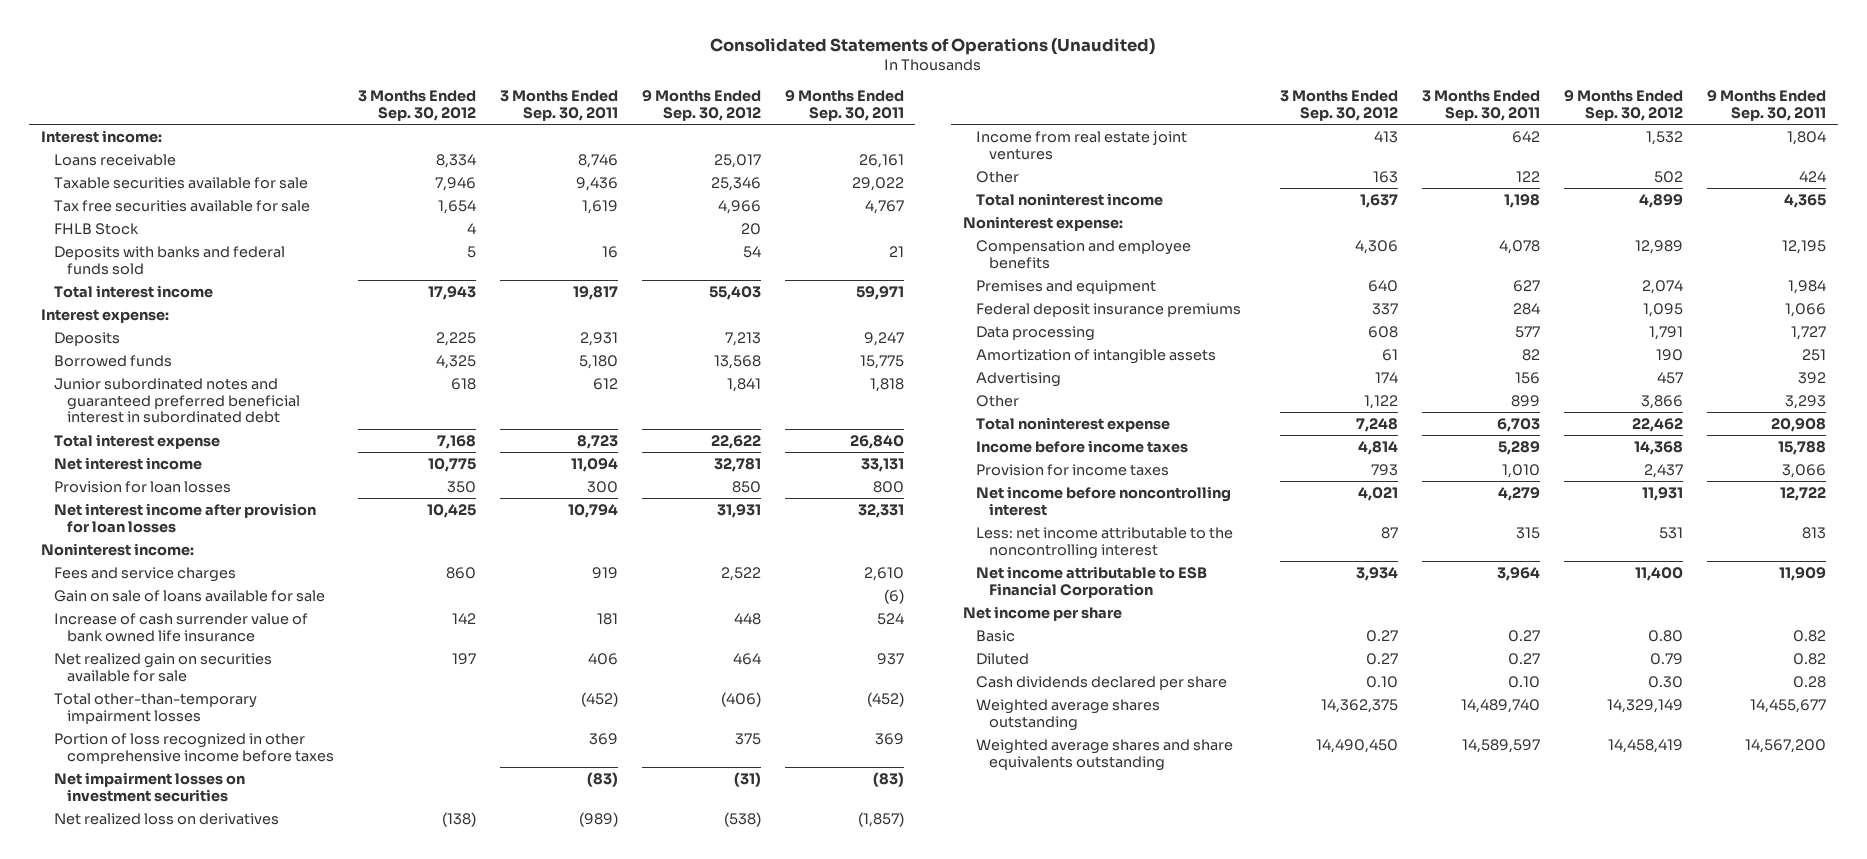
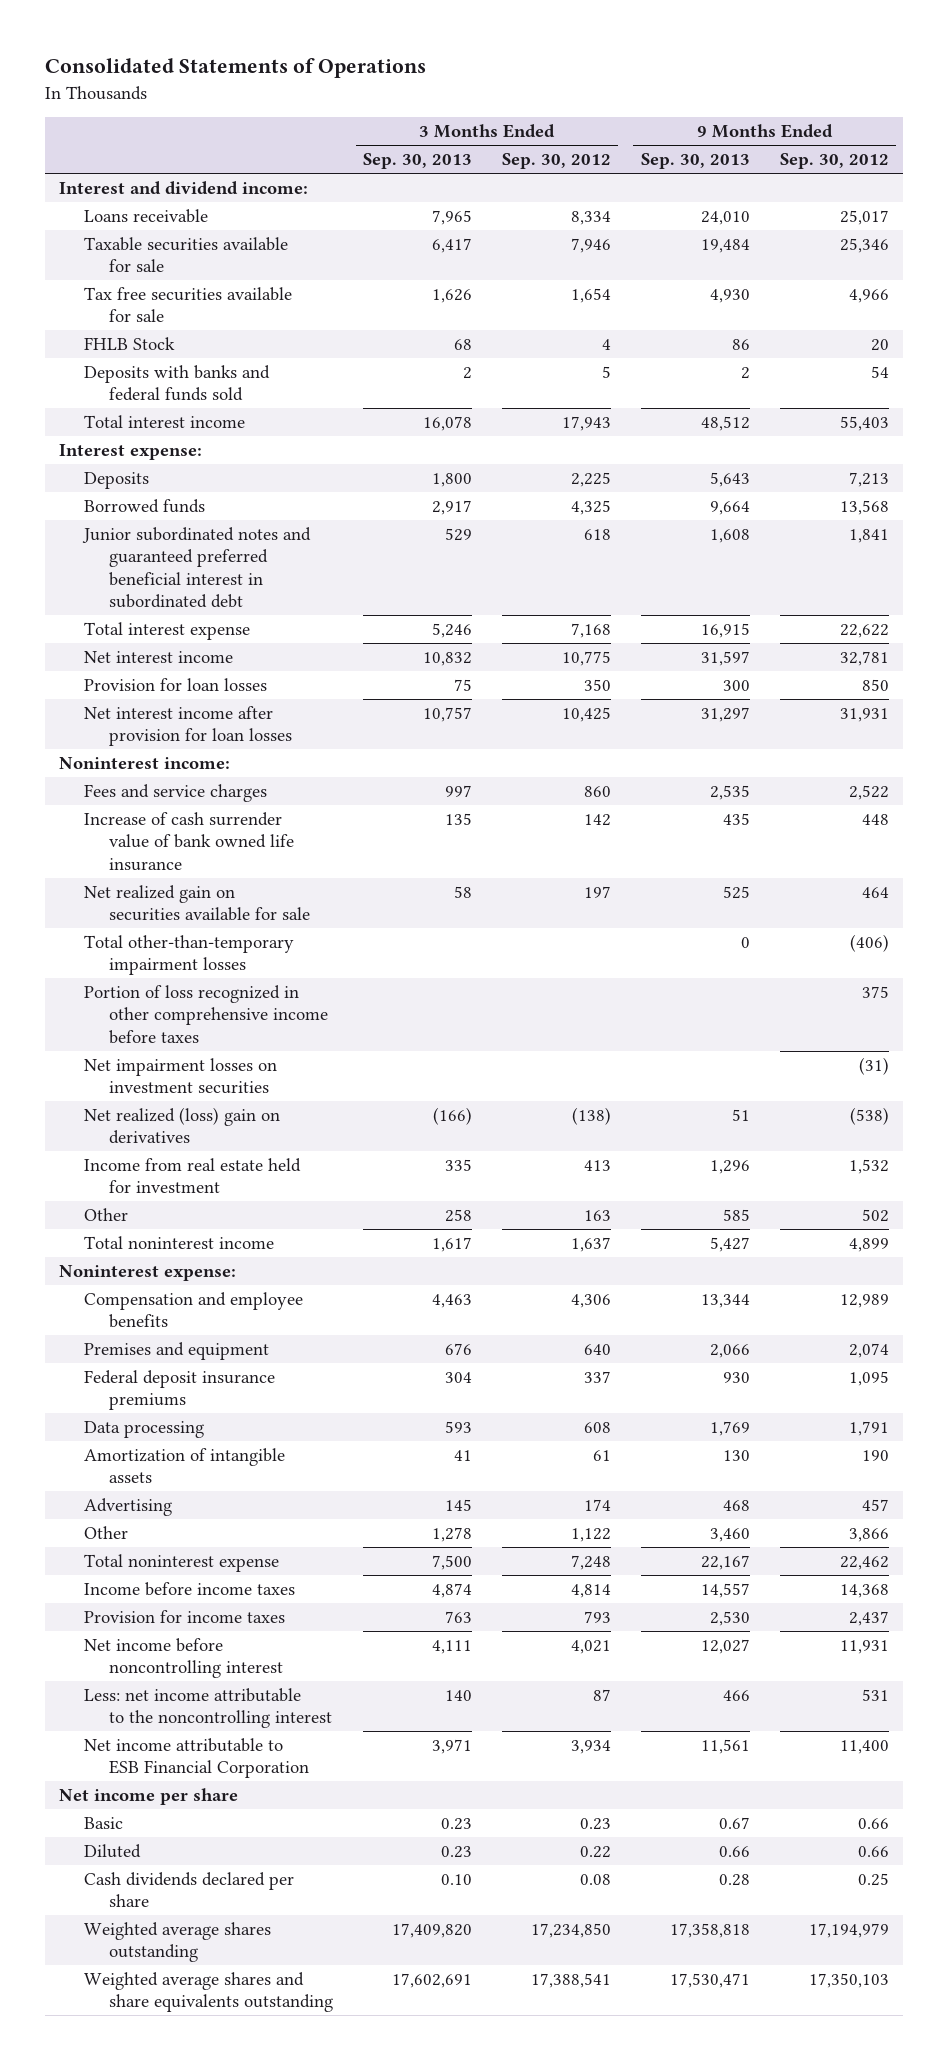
[710,37,1156,55] Consolidated Statements of Operations (Unaudited) -> [44,58,426,79] Consolidated Statements of Operations
[499,90,618,122] 3 Months Ended Sep. 30, 2011 -> none
[784,90,904,122] 9 Months Ended Sep. 30, 2011 -> none
none -> [363,153,473,170] Sep. 30, 2013
none -> [640,153,750,170] Sep. 30, 2013
[40,129,162,143] Interest income: -> [59,181,309,196] Interest and dividend income:
[53,589,325,602] Gain on sale of loans available for sale -> none
[53,812,279,825] Net realized loss on derivatives -> [84,1107,281,1145] Net realized (loss) gain on derivatives
[976,130,1188,160] Income from real estate joint ventures -> [84,1158,302,1194] Income from real estate held for investment
[1366,629,1399,642] 0.27 -> [579,1818,611,1831] 0.23
[1648,629,1684,642] 0.80 -> [857,1818,889,1830] 0.66
[1366,652,1399,665] 0.27 -> [579,1846,611,1859] 0.22
[1650,652,1684,665] 0.79 -> [857,1846,889,1858] 0.66
[1366,675,1399,688] 0.10 -> [579,1874,611,1886] 0.08
[1648,675,1684,688] 0.30 -> [857,1873,889,1887] 0.25
[1321,698,1399,713] 14,362,375 -> [530,1923,611,1939] 17,234,850
[1607,698,1684,713] 14,329,149 -> [808,1923,889,1939] 17,194,979
[1316,738,1399,753] 14,490,450 -> [530,1973,611,1989] 17,388,541
[1608,738,1684,753] 14,458,419 -> [808,1973,889,1989] 17,350,103

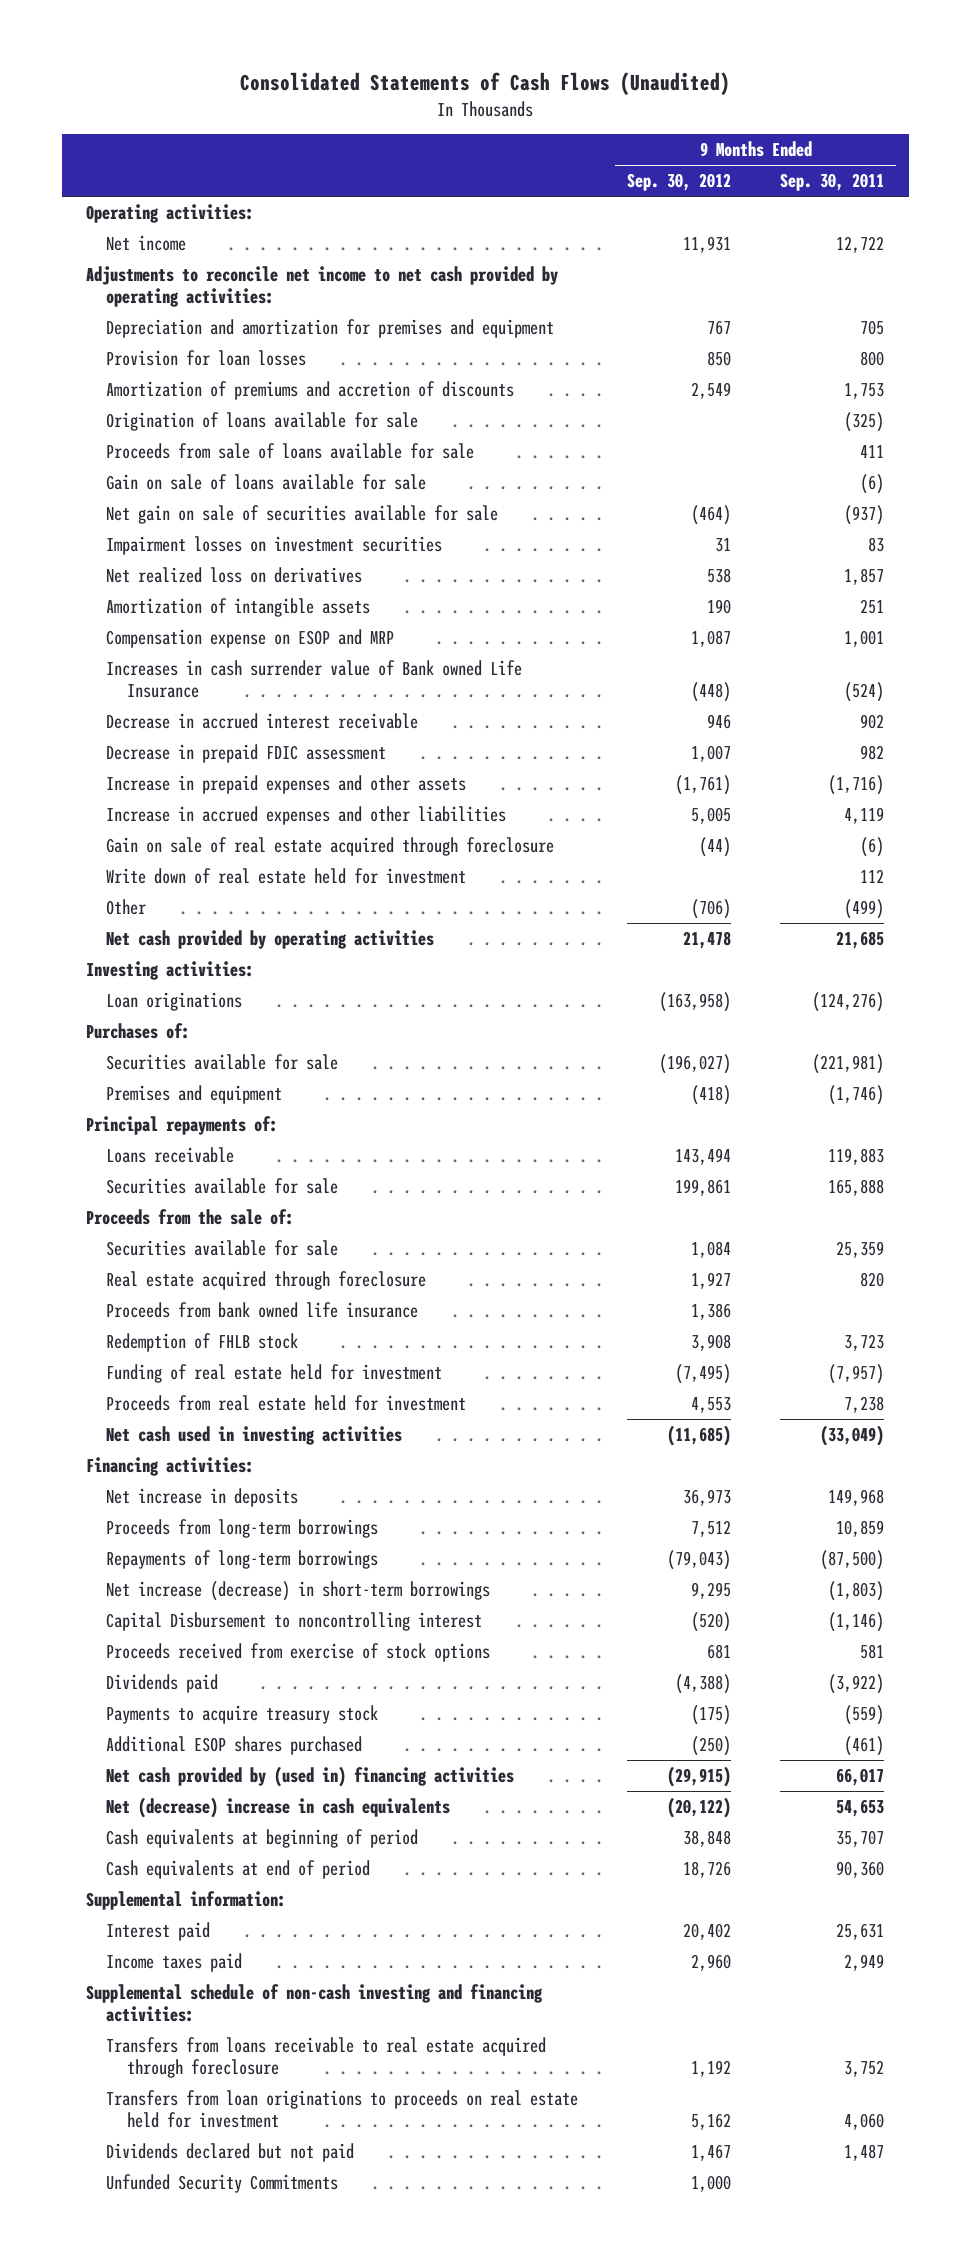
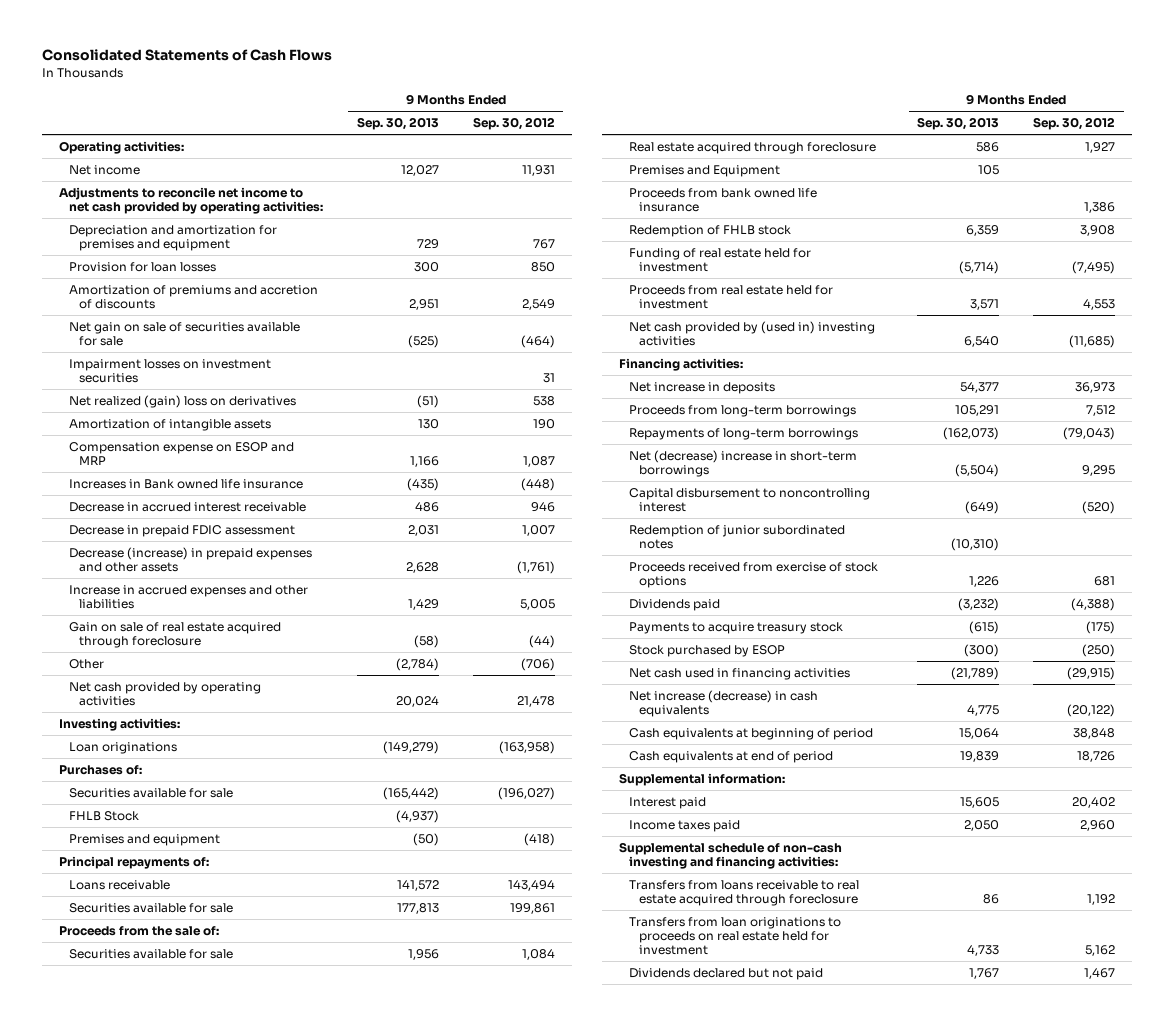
[240,72,731,96] Consolidated Statements of Cash Flows (Unaudited) -> [41,49,332,62] Consolidated Statements of Cash Flows
[780,173,885,192] Sep. 30, 2011 -> none
none -> [356,117,439,131] Sep. 30, 2013
[106,412,419,432] Origination of loans available for sale -> none
[106,443,475,460] Proceeds from sale of loans available for sale -> none
[106,474,427,491] Gain on sale of loans available for sale -> none
[106,567,363,584] Net realized loss on derivatives -> [68,394,296,408] Net realized (gain) loss on derivatives
[106,660,523,699] Increases in cash surrender value of Bank owned Life Insurance -> [68,478,303,489] Increases in Bank owned life insurance
[106,775,467,795] Increase in prepaid expenses and other assets -> [68,546,312,572] Decrease (increase) in prepaid expenses and other assets
[106,868,467,885] Write down of real estate held for investment -> none
none -> [68,810,139,821] FHLB Stock
none -> [629,164,781,177] Premises and Equipment
[106,1426,403,1446] Net cash used in investing activities -> [629,320,876,346] Net cash provided by (used in) investing activities
[106,1581,491,1602] Net increase (decrease) in short-term borrowings -> [629,449,858,477] Net (decrease) increase in short-term borrowings
[106,1612,483,1632] Capital Disbursement to noncontrolling interest -> [629,487,871,512] Capital disbursement to noncontrolling interest
none -> [629,524,846,549] Redemption of junior subordinated notes
[106,1736,363,1756] Additional ESOP shares purchased -> none
none -> [629,644,786,657] Stock purchased by ESOP
[106,1766,515,1788] Net cash provided by (used in) financing activities -> [629,667,851,680] Net cash used in financing activities
[106,1797,451,1819] Net (decrease) increase in cash equivalents -> [629,689,819,717] Net increase (decrease) in cash equivalents
[106,2174,339,2194] Unfunded Security Commitments -> none

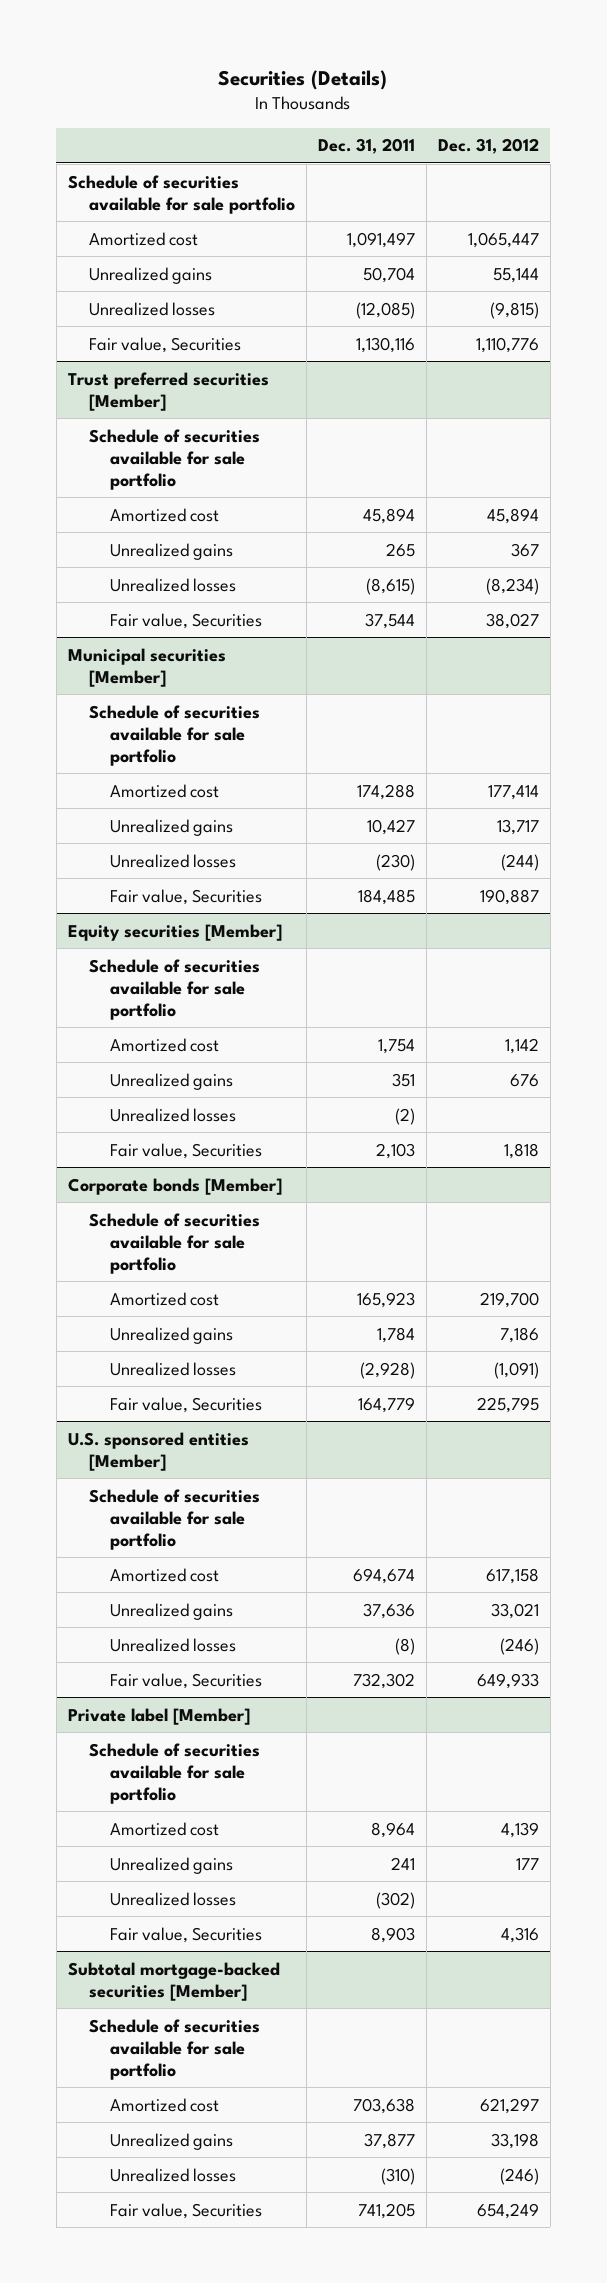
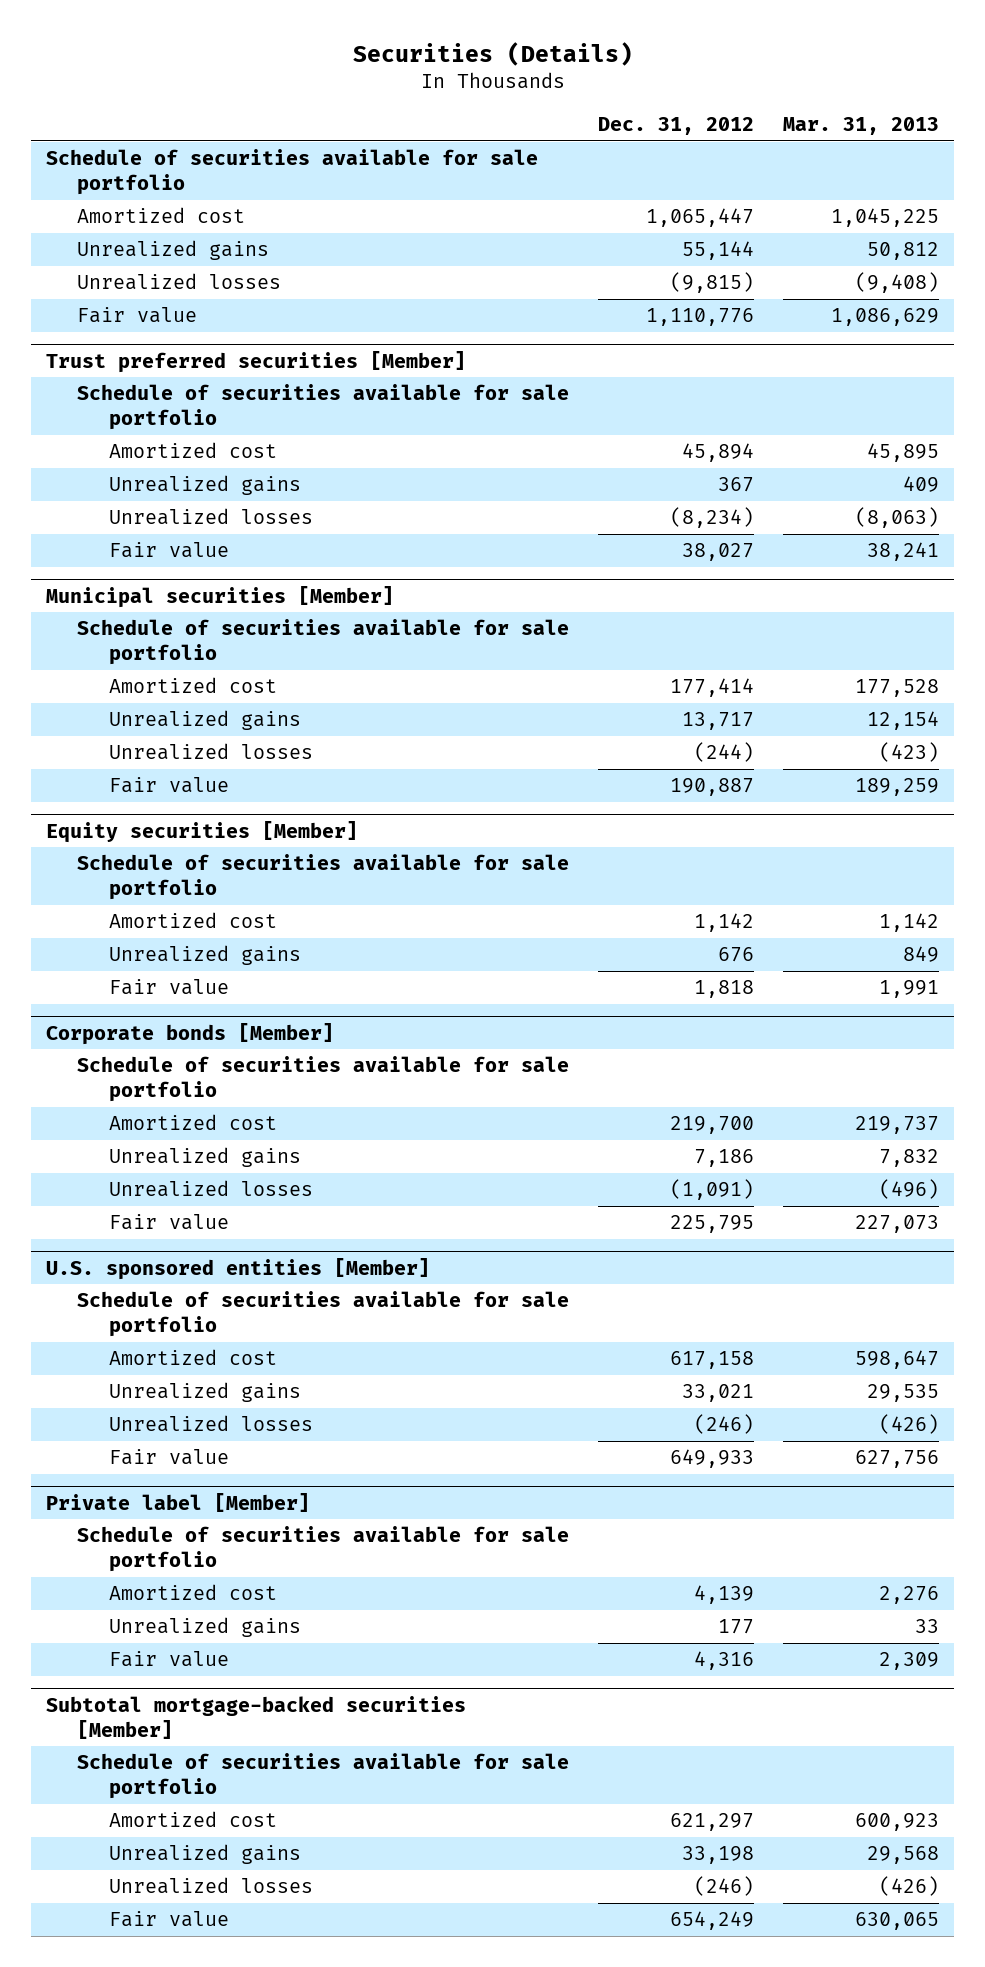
[317,138,415,155] Dec. 31, 2011 -> none
none -> [783,117,940,136] Mar. 31, 2013
[88,336,241,353] Fair value, Securities -> [77,307,198,324] Fair value
[109,612,262,629] Fair value, Securities -> [108,542,229,559] Fair value
[109,888,262,905] Fair value, Securities -> [108,777,229,794] Fair value
[109,1107,236,1122] Unrealized losses -> none
[109,1142,262,1159] Fair value, Securities -> [108,979,229,996] Fair value
[109,1396,262,1413] Fair value, Securities -> [108,1214,229,1231] Fair value
[109,1672,262,1689] Fair value, Securities -> [108,1449,229,1466] Fair value
[109,1891,236,1906] Unrealized losses -> none
[109,1926,262,1943] Fair value, Securities -> [108,1651,229,1668] Fair value
[109,2202,262,2219] Fair value, Securities -> [108,1911,229,1928] Fair value

